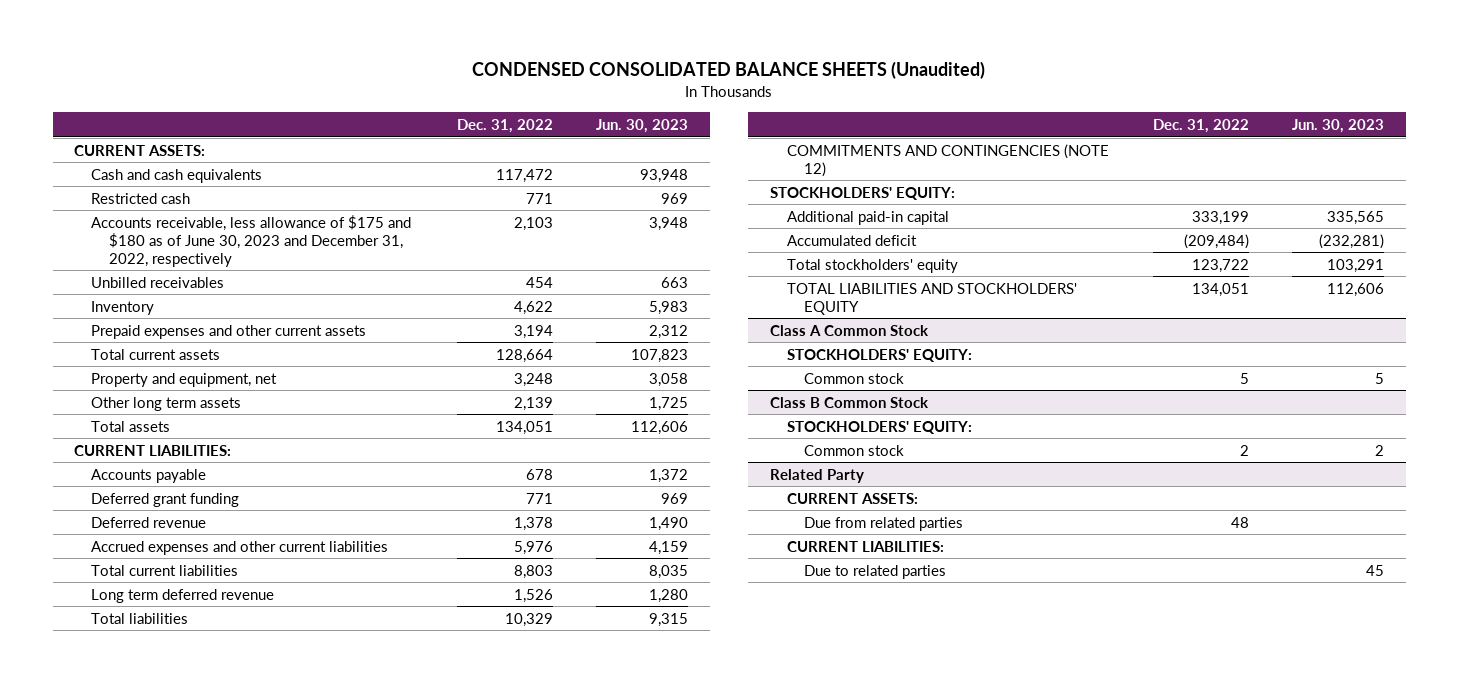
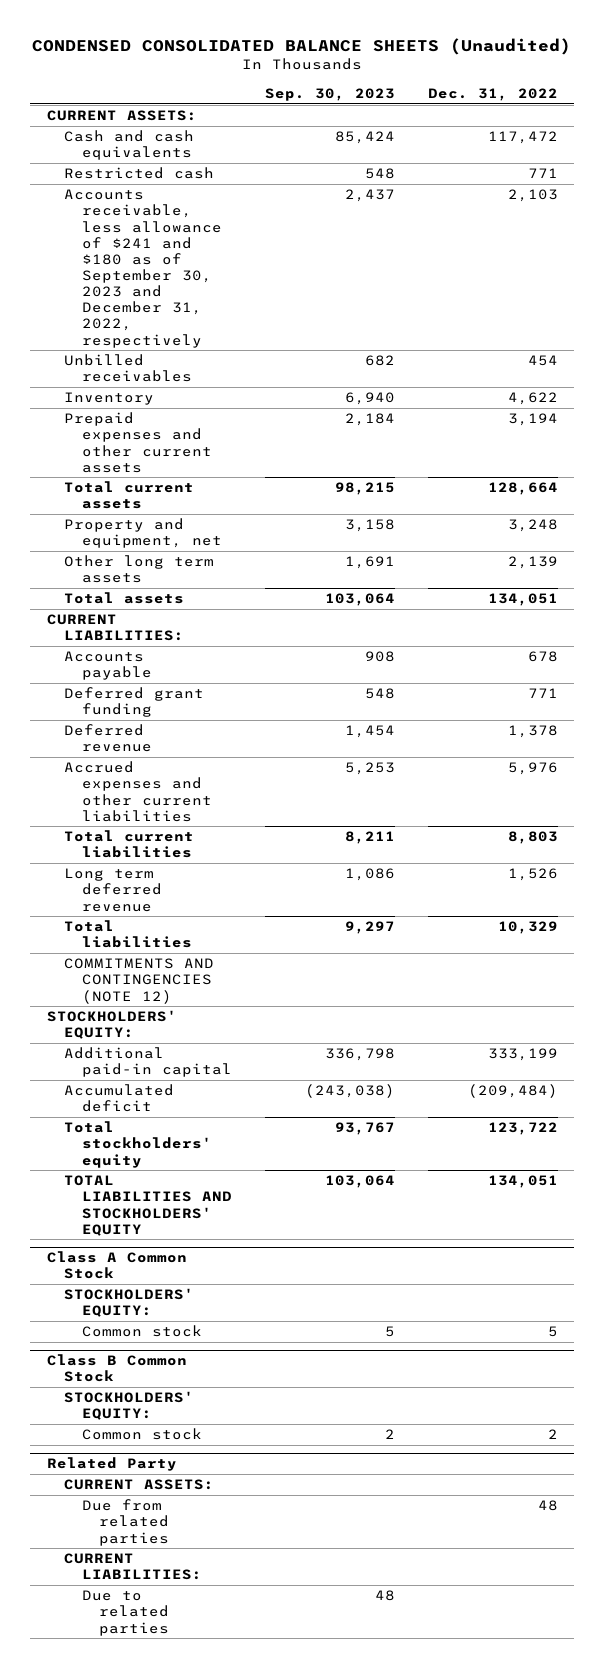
[596,118,689,133] Jun. 30, 2023 -> none
none -> [264,88,395,102] Sep. 30, 2023
[91,214,412,267] Accounts receivable, less allowance of $175 and $180 as of June 30, 2023 and December 31, 2022, respectively -> [64,189,222,348] Accounts receivable, less allowance of $241 and $180 as of September 30, 2023 and December 31, 2022, respectively

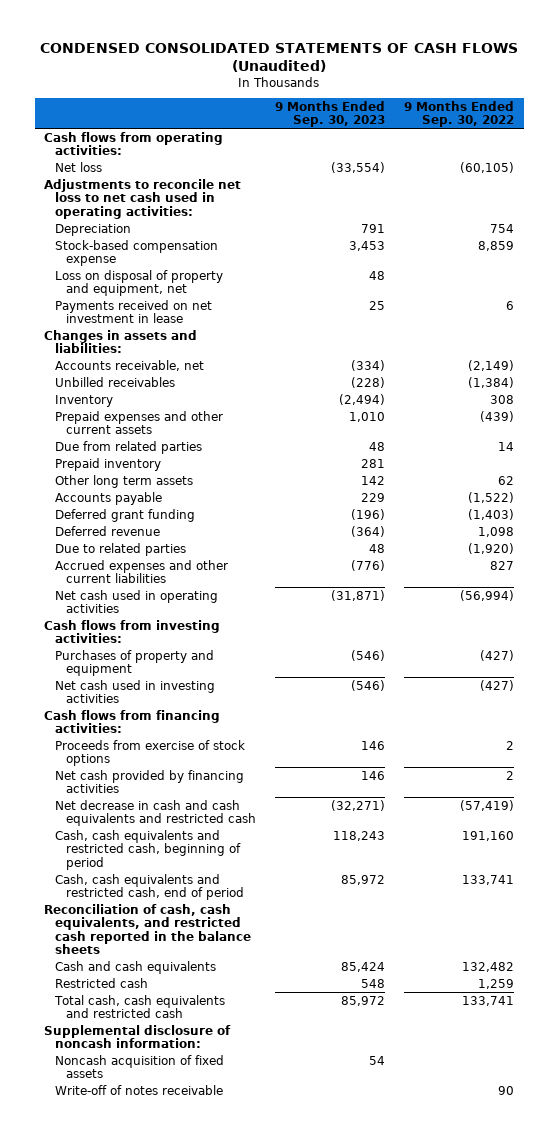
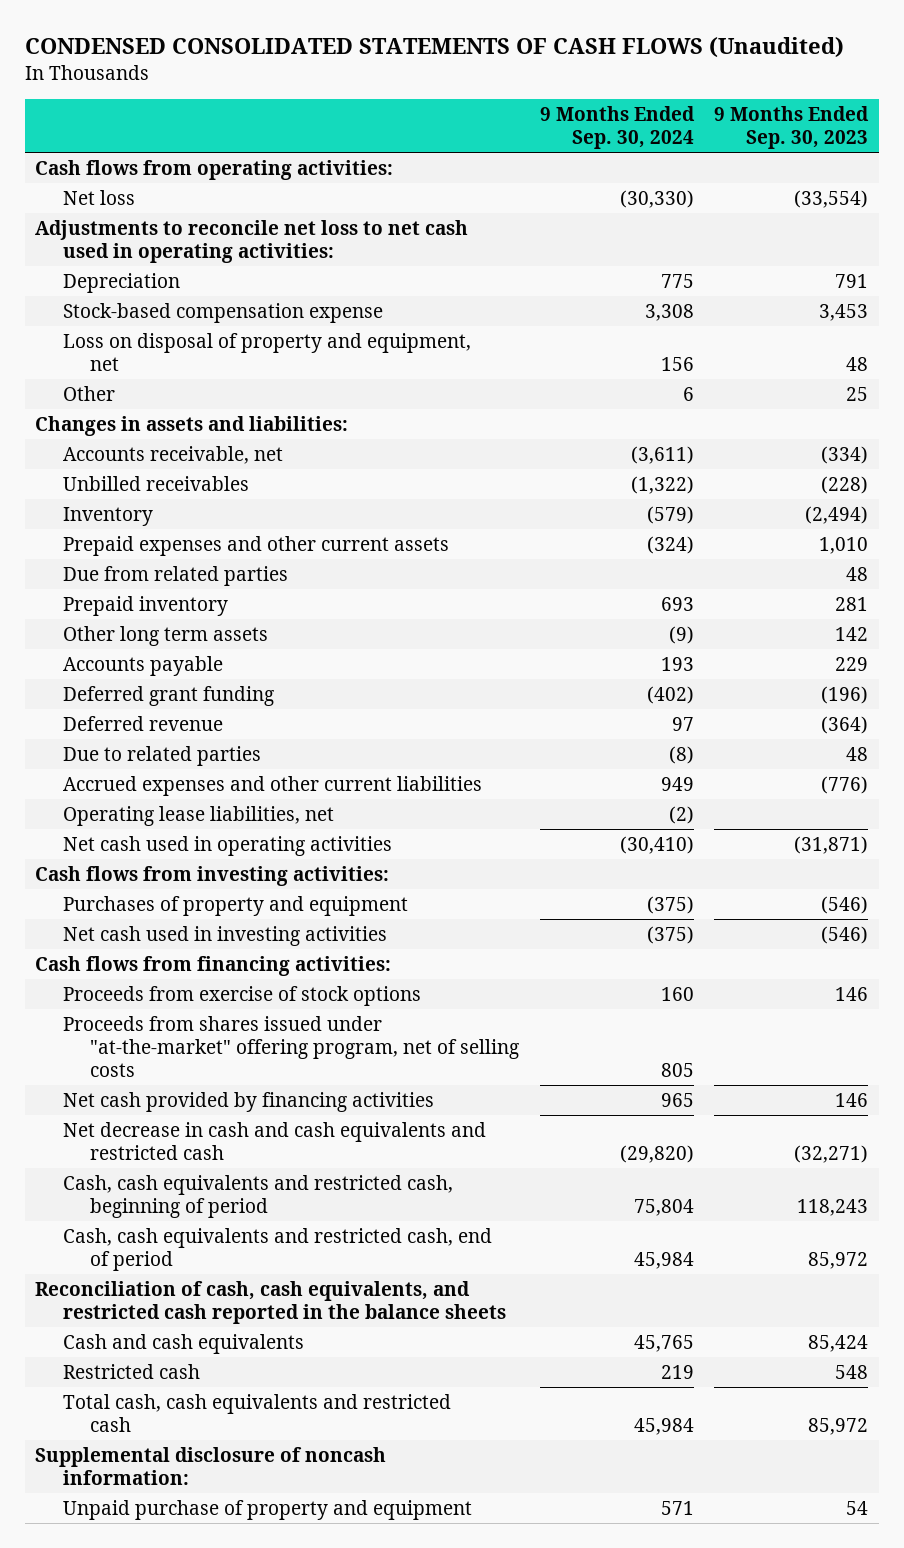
[404,100,515,128] 9 Months Ended Sep. 30, 2022 -> none
none -> [539,106,695,149] 9 Months Ended Sep. 30, 2024
[55,299,213,324] Payments received on net investment in lease -> none
none -> [62,386,115,402] Other
none -> [62,806,334,827] Operating lease liabilities, net
none -> [62,1016,520,1077] Proceeds from shares issued under "at-the-market" offering program, net of selling costs
[55,1084,224,1095] Write-off of notes receivable -> none
[55,1054,225,1079] Noncash acquisition of fixed assets -> [62,1500,472,1521] Unpaid purchase of property and equipment

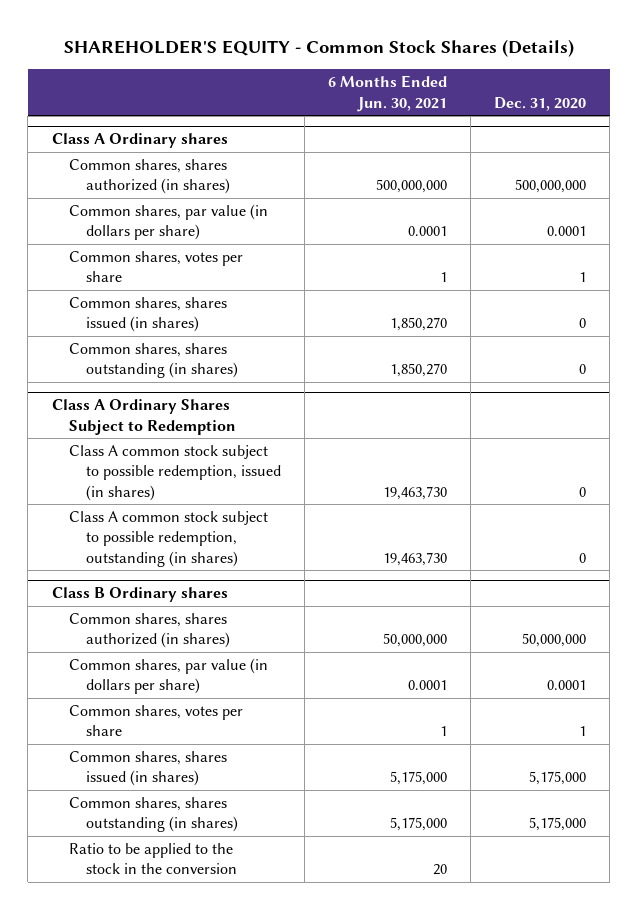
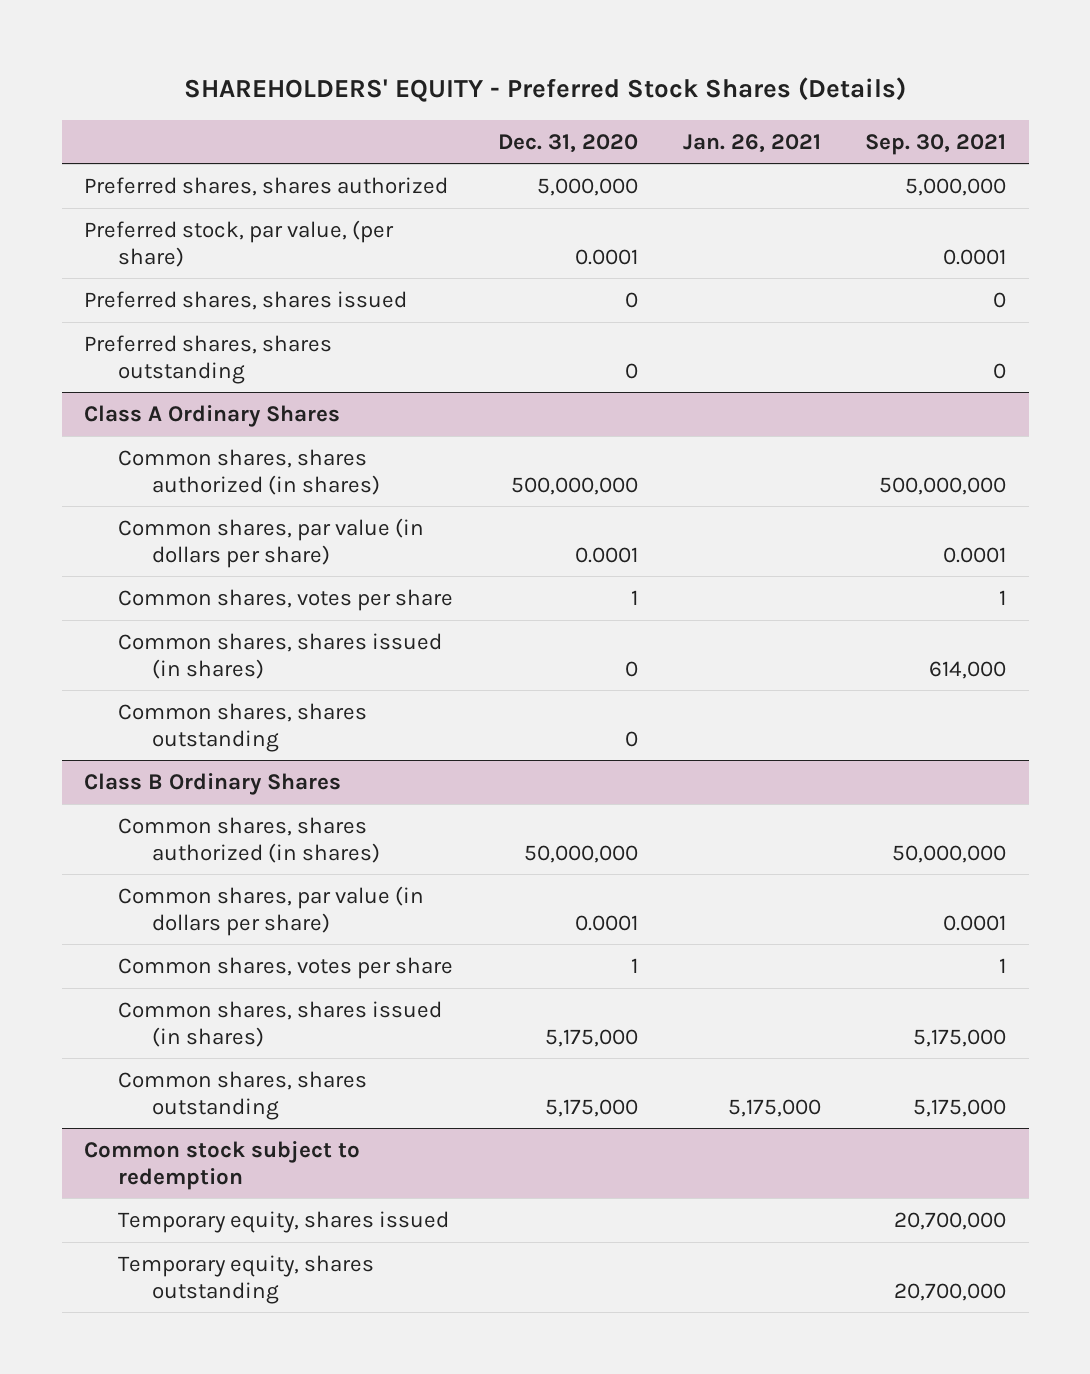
[63,39,574,58] SHAREHOLDER'S EQUITY - Common Stock Shares (Details) -> [184,76,907,102] SHAREHOLDERS' EQUITY - Preferred Stock Shares (Details)
[328,75,448,112] 6 Months Ended Jun. 30, 2021 -> none
none -> [682,133,821,153] Jan. 26, 2021
none -> [865,133,1007,155] Sep. 30, 2021
none -> [84,177,449,197] Preferred shares, shares authorized
none -> [84,220,395,267] Preferred stock, par value, (per share)
none -> [84,291,408,311] Preferred shares, shares issued
none -> [84,335,333,384] Preferred shares, shares outstanding
[51,133,228,149] Class A Ordinary shares -> [84,405,341,428] Class A Ordinary Shares
[51,399,236,435] Class A Ordinary Shares Subject to Redemption -> none
[68,444,282,501] Class A common stock subject to possible redemption, issued (in shares) -> none
[68,510,268,567] Class A common stock subject to possible redemption, outstanding (in shares) -> none
[68,342,239,379] Common shares, shares outstanding (in shares) -> [118,703,368,752] Common shares, shares outstanding
[51,587,228,603] Class B Ordinary shares -> [84,773,342,796] Class B Ordinary Shares
[68,842,238,875] Ratio to be applied to the stock in the conversion -> none
[68,796,239,833] Common shares, shares outstanding (in shares) -> [118,1071,368,1120] Common shares, shares outstanding
none -> [84,1141,361,1190] Common stock subject to redemption
none -> [118,1211,450,1234] Temporary equity, shares issued
none -> [118,1255,375,1304] Temporary equity, shares outstanding

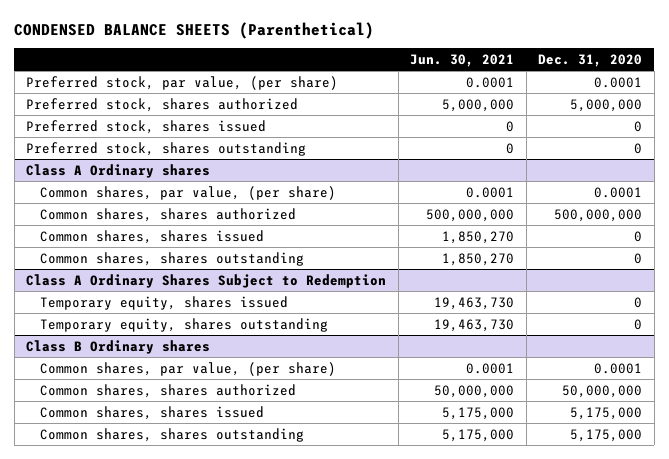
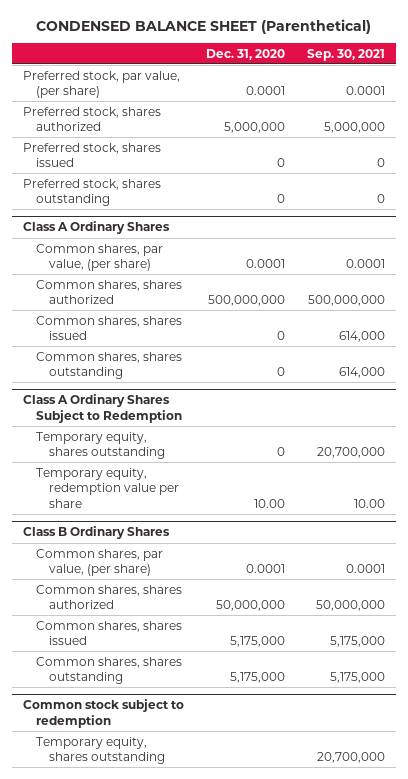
[14,21,375,39] CONDENSED BALANCE SHEETS (Parenthetical) -> [35,18,371,34] CONDENSED BALANCE SHEET (Parenthetical)
[410,53,515,67] Jun. 30, 2021 -> none
none -> [307,48,386,61] Sep. 30, 2021
[26,163,211,178] Class A Ordinary shares -> [22,221,170,235] Class A Ordinary Shares
[40,295,289,310] Temporary equity, shares issued -> none
none -> [35,467,180,508] Temporary equity, redemption value per share
[26,339,211,354] Class B Ordinary shares -> [22,526,170,540] Class B Ordinary Shares
none -> [22,699,184,728] Common stock subject to redemption
none -> [35,736,166,765] Temporary equity, shares outstanding

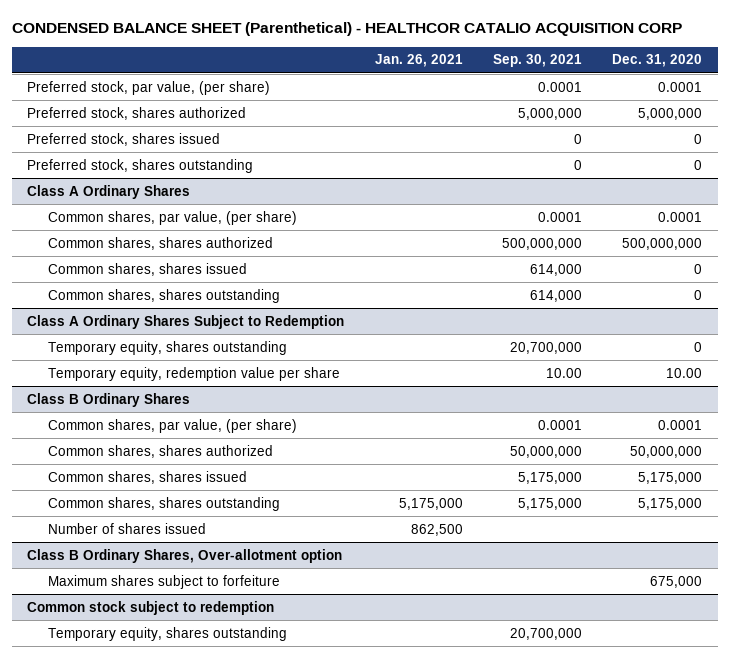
[35,18,371,34] CONDENSED BALANCE SHEET (Parenthetical) -> [12,22,683,37] CONDENSED BALANCE SHEET (Parenthetical) - HEALTHCOR CATALIO ACQUISITION CORP
none -> [374,54,463,68] Jan. 26, 2021
none -> [47,522,206,534] Number of shares issued
none -> [27,548,343,563] Class B Ordinary Shares, Over-allotment option
none -> [47,574,280,589] Maximum shares subject to forfeiture

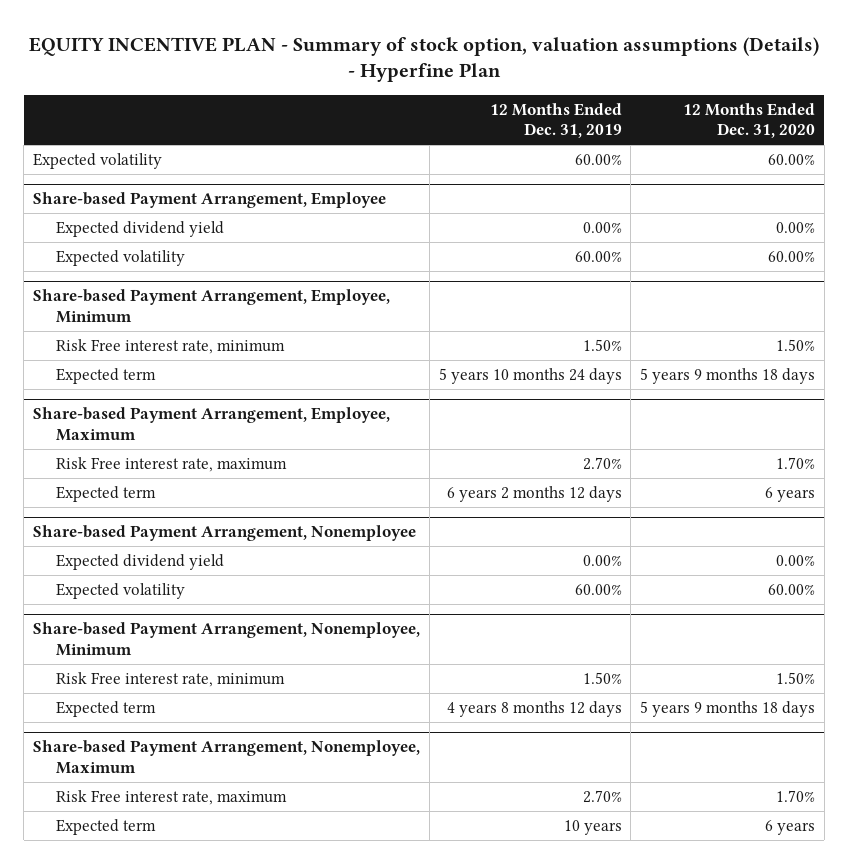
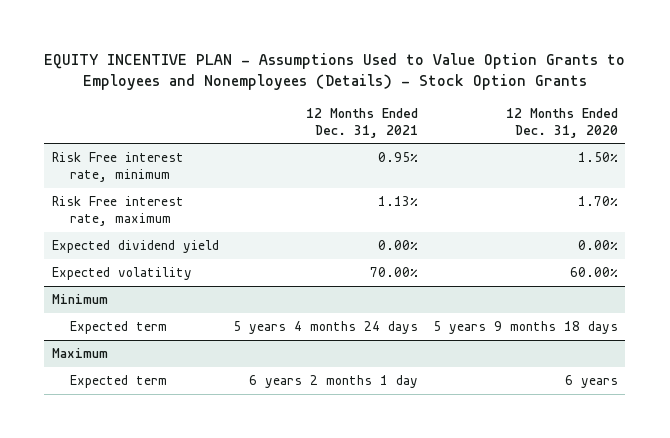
[29,36,820,83] EQUITY INCENTIVE PLAN - Summary of stock option, valuation assumptions (Details) - Hyperfine Plan -> [43,53,625,91] EQUITY INCENTIVE PLAN - Assumptions Used to Value Option Grants to Employees and Nonemployees (Details) - Stock Option Grants
[489,102,622,139] 12 Months Ended Dec. 31, 2019 -> none
none -> [306,107,419,138] 12 Months Ended Dec. 31, 2021
[33,153,163,170] Expected volatility -> none
[33,192,387,209] Share-based Payment Arrangement, Employee -> none
[55,221,224,238] Expected dividend yield -> none
[55,250,185,267] Expected volatility -> none
[33,289,391,323] Share-based Payment Arrangement, Employee, Minimum -> none
[55,368,156,385] Expected term -> none
[33,407,391,441] Share-based Payment Arrangement, Employee, Maximum -> none
[55,486,156,503] Expected term -> none
[33,525,417,542] Share-based Payment Arrangement, Nonemployee -> none
[33,622,421,656] Share-based Payment Arrangement, Nonemployee, Minimum -> none
[55,672,285,688] Risk Free interest rate, minimum -> none
none -> [51,294,108,305] Minimum
[33,740,421,774] Share-based Payment Arrangement, Nonemployee, Maximum -> none
[55,790,287,806] Risk Free interest rate, maximum -> none
none -> [51,348,108,359] Maximum

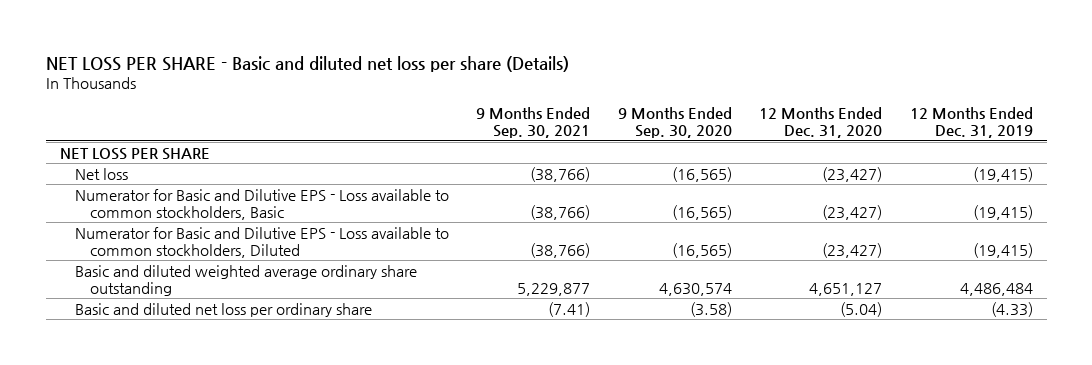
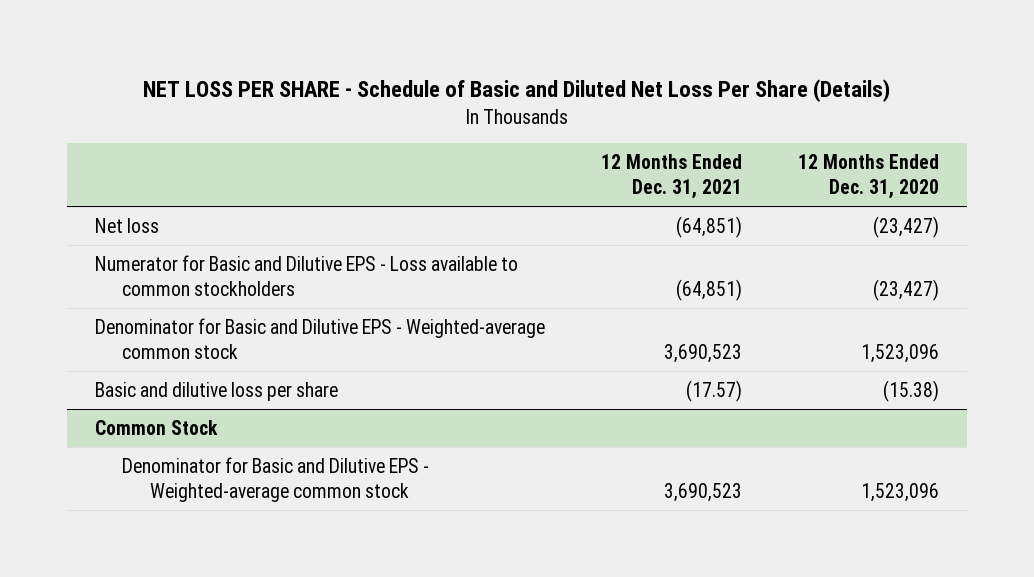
[45,55,569,72] NET LOSS PER SHARE - Basic and diluted net loss per share (Details) -> [143,79,891,103] NET LOSS PER SHARE - Schedule of Basic and Diluted Net Loss Per Share (Details)
[476,107,591,139] 9 Months Ended Sep. 30, 2021 -> none
[617,107,732,139] 9 Months Ended Sep. 30, 2020 -> none
[909,107,1033,139] 12 Months Ended Dec. 31, 2019 -> none
none -> [601,154,743,199] 12 Months Ended Dec. 31, 2021
[59,147,210,160] NET LOSS PER SHARE -> none
[74,226,449,258] Numerator for Basic and Dilutive EPS - Loss available to common stockholders, Diluted -> none
[74,188,449,220] Numerator for Basic and Dilutive EPS - Loss available to common stockholders, Basic -> [94,255,518,296] Numerator for Basic and Dilutive EPS - Loss available to common stockholders
[74,264,417,296] Basic and diluted weighted average ordinary share outstanding -> [94,318,545,359] Denominator for Basic and Dilutive EPS - Weighted-average common stock
[809,282,883,296] 4,651,127 -> [861,343,940,363] 1,523,096
[74,302,372,317] Basic and diluted net loss per ordinary share -> [94,382,338,402] Basic and dilutive loss per share
[840,301,883,317] (5.04) -> [883,380,940,403] (15.38)
none -> [94,420,218,436] Common Stock
none -> [122,457,430,502] Denominator for Basic and Dilutive EPS - Weighted-average common stock

